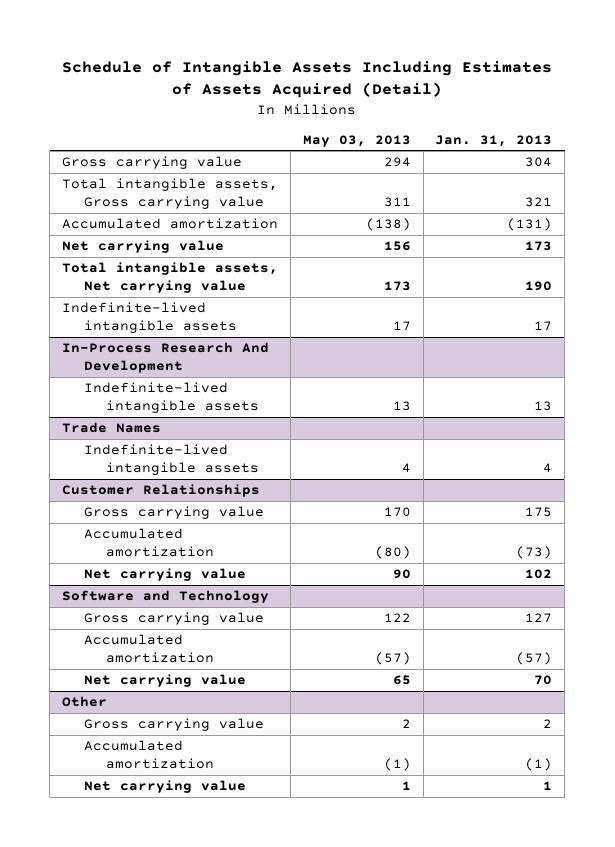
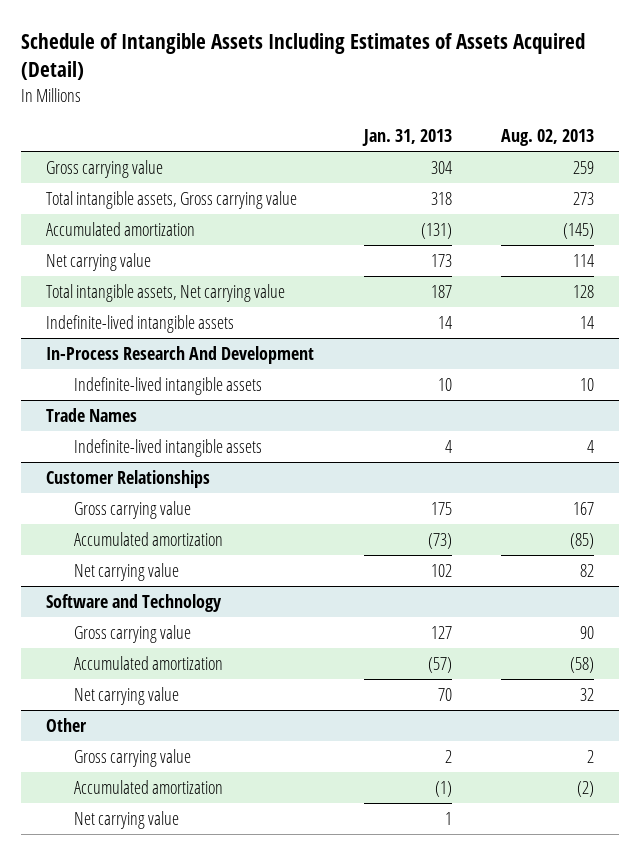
[302,134,411,147] May 03, 2013 -> none
none -> [501,129,595,147] Aug. 02, 2013
[525,197,553,208] 321 -> [430,191,452,205] 318
[525,281,553,292] 190 -> [430,284,452,298] 187
[534,321,553,332] 17 -> [437,315,452,329] 14
[534,401,553,412] 13 -> [437,377,452,391] 10

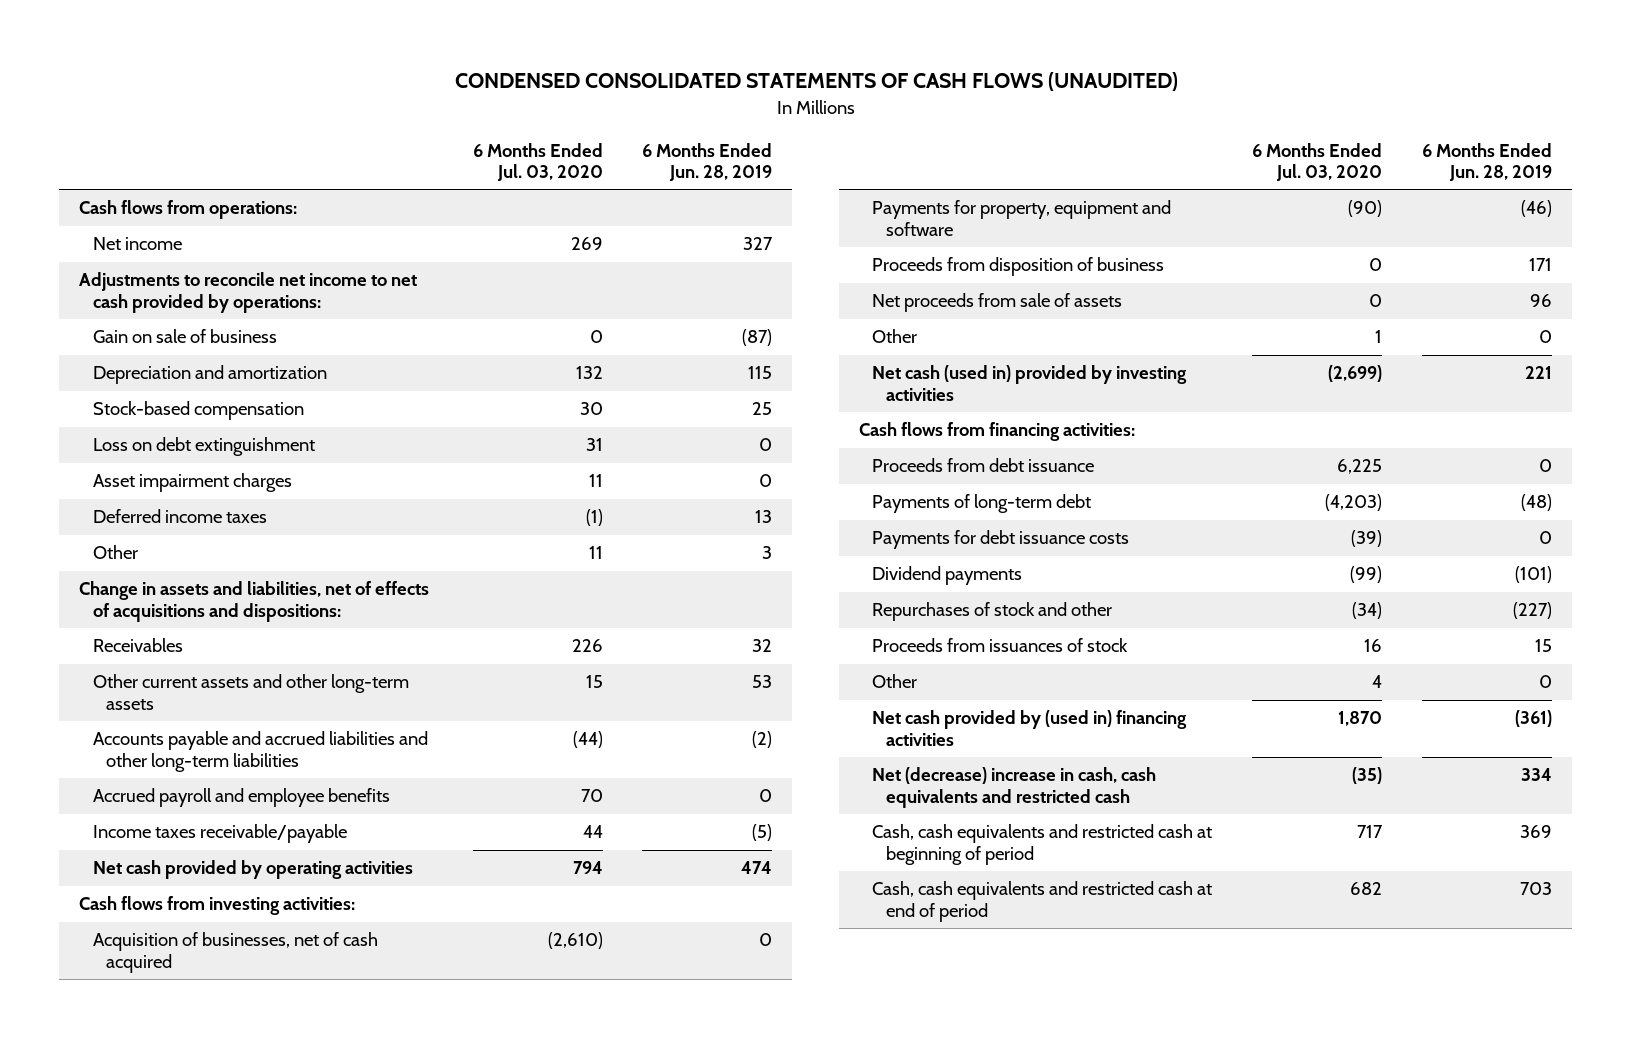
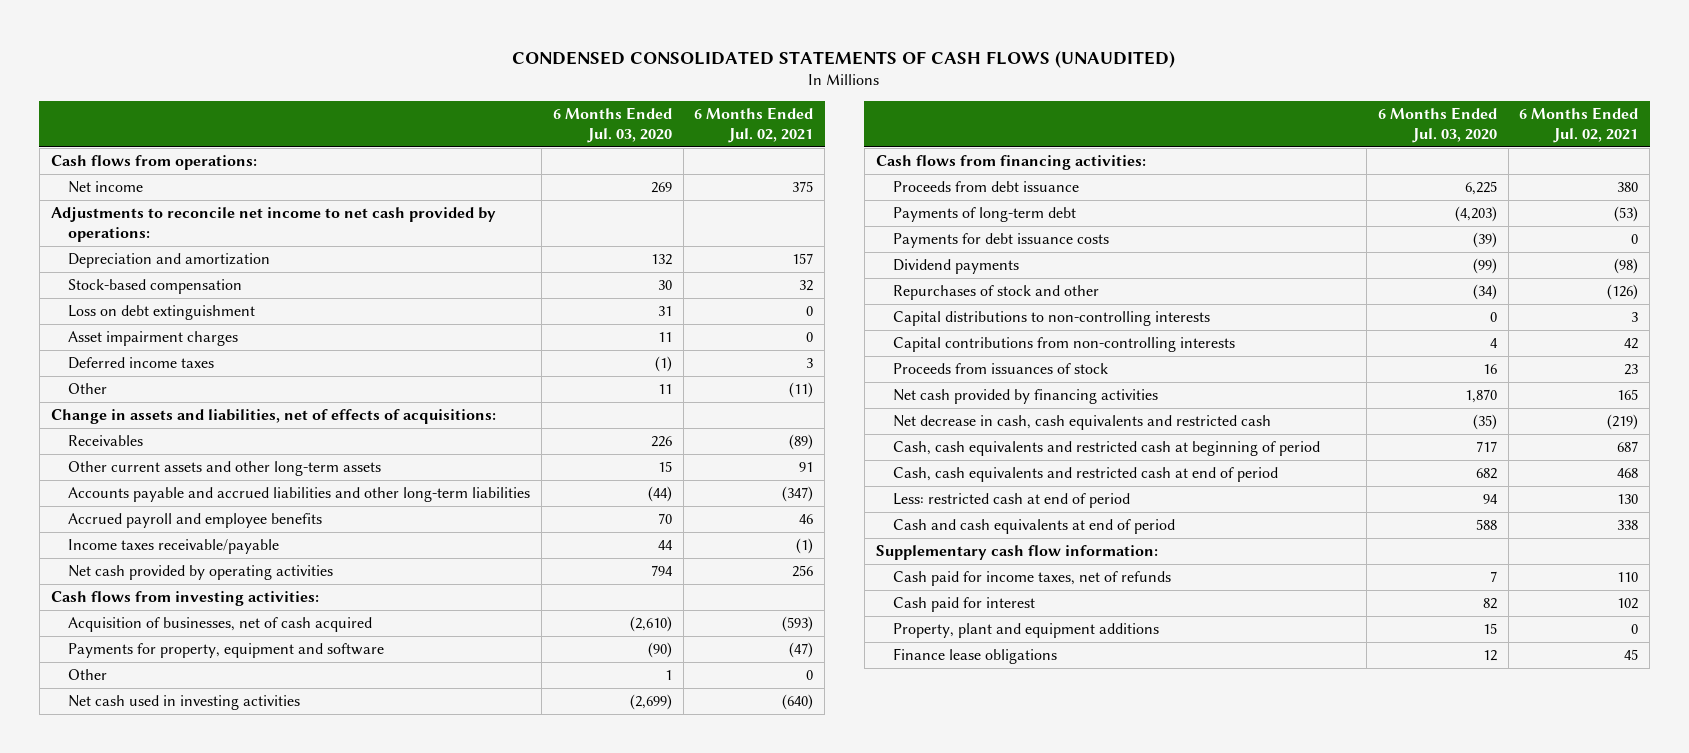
[642,142,773,182] 6 Months Ended Jun. 28, 2019 -> none
none -> [694,107,814,143] 6 Months Ended Jul. 02, 2021
[92,329,277,344] Gain on sale of business -> none
[79,581,430,623] Change in assets and liabilities, net of effects of acquisitions and dispositions: -> [50,409,496,425] Change in assets and liabilities, net of effects of acquisitions:
[872,257,1165,277] Proceeds from disposition of business -> none
[872,293,1123,313] Net proceeds from sale of assets -> none
[872,365,1188,402] Net cash (used in) provided by investing activities -> [68,695,301,711] Net cash used in investing activities
none -> [893,311,1211,327] Capital distributions to non-controlling interests
none -> [893,337,1236,353] Capital contributions from non-controlling interests
[872,674,918,689] Other -> none
[872,710,1188,747] Net cash provided by (used in) financing activities -> [893,389,1159,405] Net cash provided by financing activities
[872,767,1157,809] Net (decrease) increase in cash, cash equivalents and restricted cash -> [893,415,1272,431] Net decrease in cash, cash equivalents and restricted cash
none -> [893,493,1131,509] Less: restricted cash at end of period
none -> [893,519,1176,535] Cash and cash equivalents at end of period
none -> [875,545,1158,561] Supplementary cash flow information:
none -> [893,571,1172,587] Cash paid for income taxes, net of refunds
none -> [893,597,1036,613] Cash paid for interest
none -> [893,623,1160,639] Property, plant and equipment additions
none -> [893,648,1058,665] Finance lease obligations

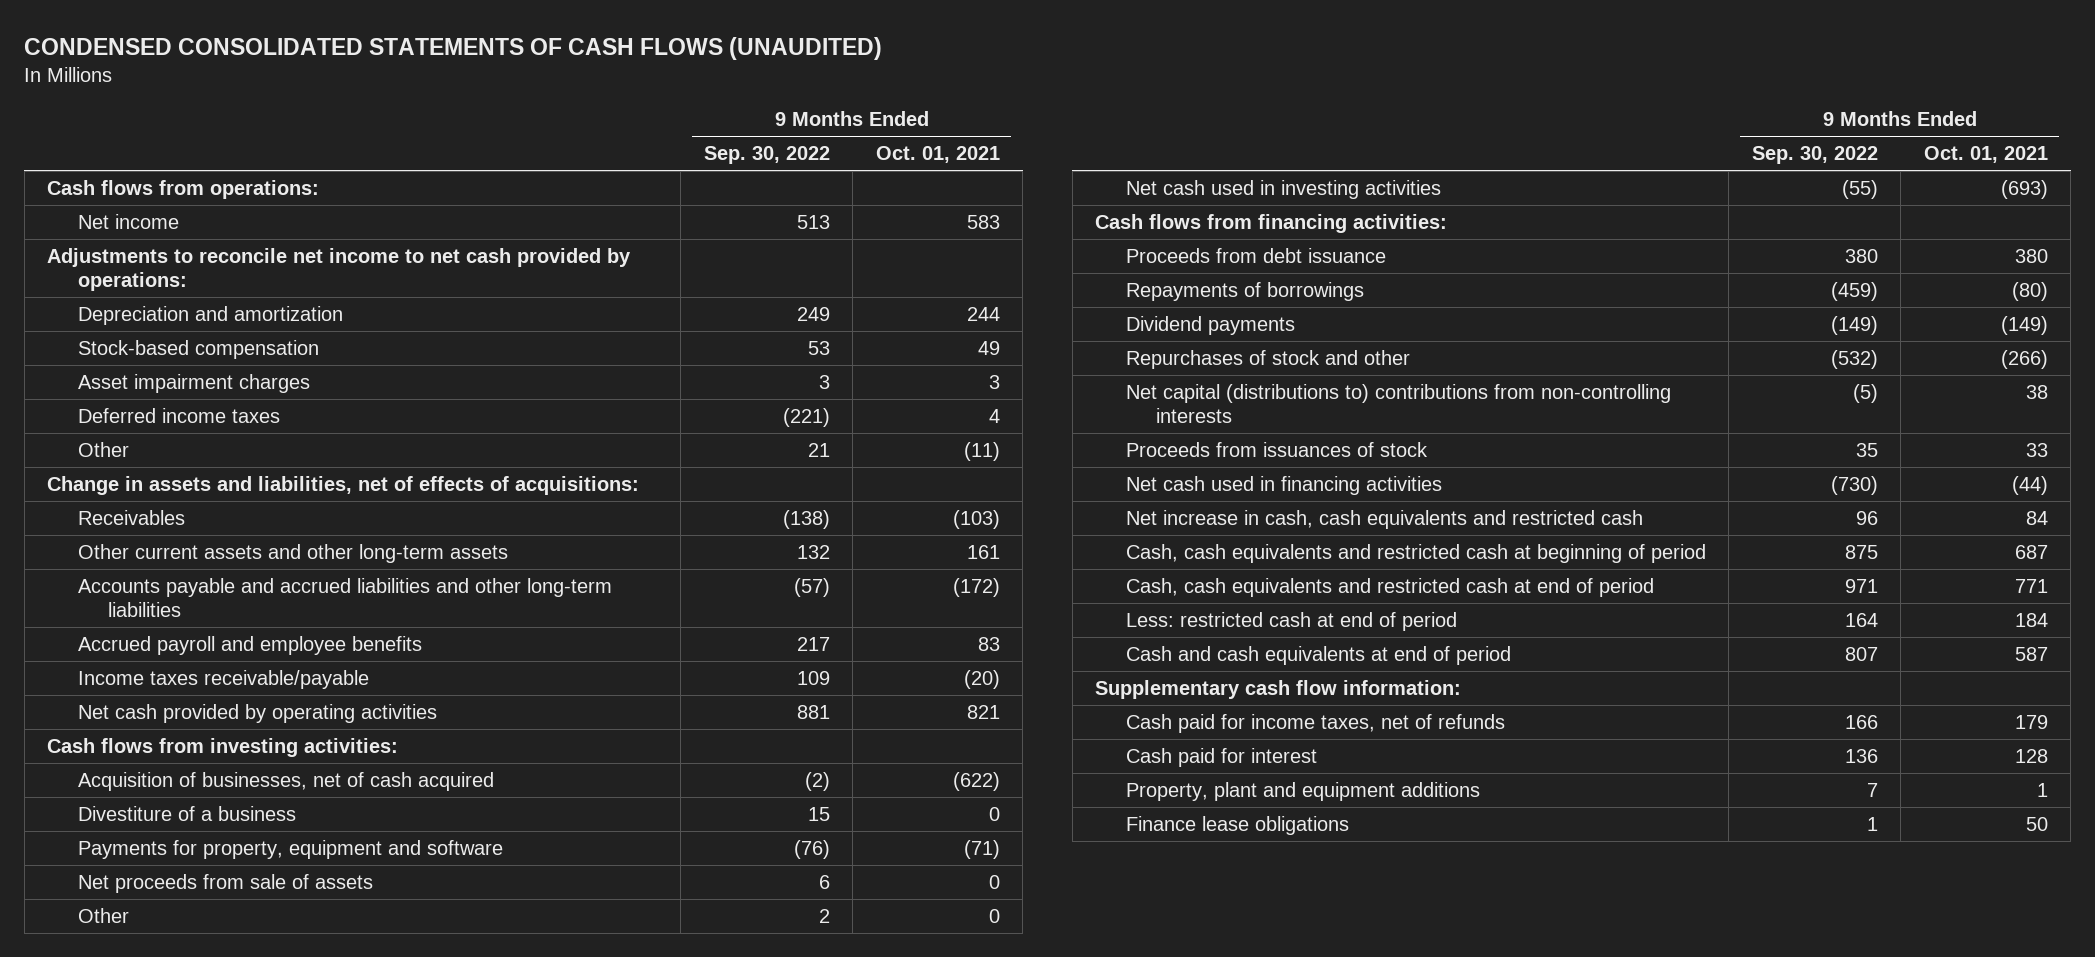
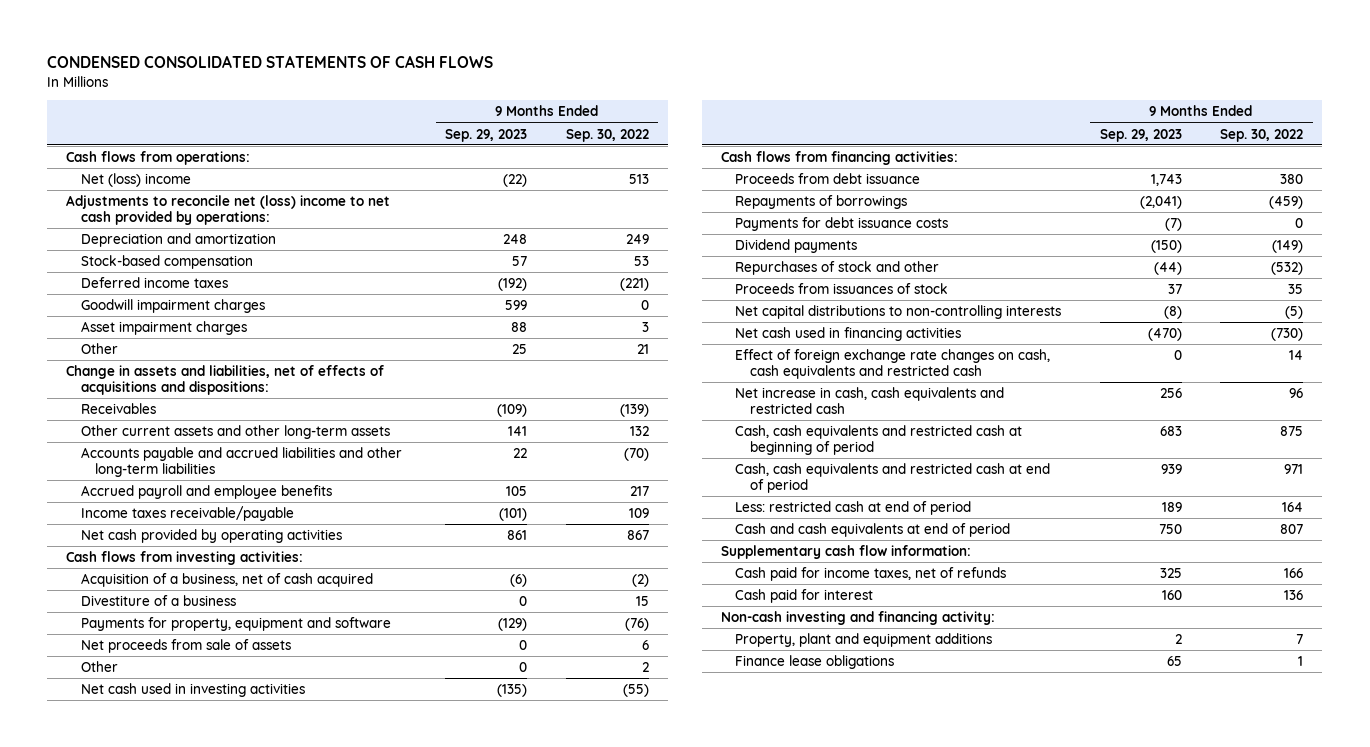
[24,37,883,61] CONDENSED CONSOLIDATED STATEMENTS OF CASH FLOWS (UNAUDITED) -> [47,55,494,69] CONDENSED CONSOLIDATED STATEMENTS OF CASH FLOWS
[875,146,1000,164] Oct. 01, 2021 -> none
none -> [445,128,528,142] Sep. 29, 2023
[77,213,179,229] Net income -> [80,172,191,187] Net (loss) income
[47,247,632,291] Adjustments to reconcile net income to net cash provided by operations: -> [66,194,391,226] Adjustments to reconcile net (loss) income to net cash provided by operations:
none -> [80,298,265,313] Goodwill impairment charges
[77,373,310,393] Asset impairment charges -> [80,320,247,335] Asset impairment charges
[47,475,640,495] Change in assets and liabilities, net of effects of acquisitions: -> [66,364,385,396] Change in assets and liabilities, net of effects of acquisitions and dispositions:
[782,509,830,529] (138) -> [619,403,649,417] (139)
[793,577,830,597] (57) -> [623,447,649,461] (70)
[796,704,830,719] 881 -> [626,529,649,540] 867
[77,771,494,791] Acquisition of businesses, net of cash acquired -> [80,572,373,587] Acquisition of a business, net of cash acquired
none -> [735,216,949,231] Payments for debt issuance costs
[1125,383,1671,423] Net capital (distributions to) contributions from non-controlling interests -> none
none -> [735,304,1062,319] Net capital distributions to non-controlling interests
none -> [735,348,1051,380] Effect of foreign exchange rate changes on cash, cash equivalents and restricted cash
none -> [720,610,995,625] Non-cash investing and financing activity:

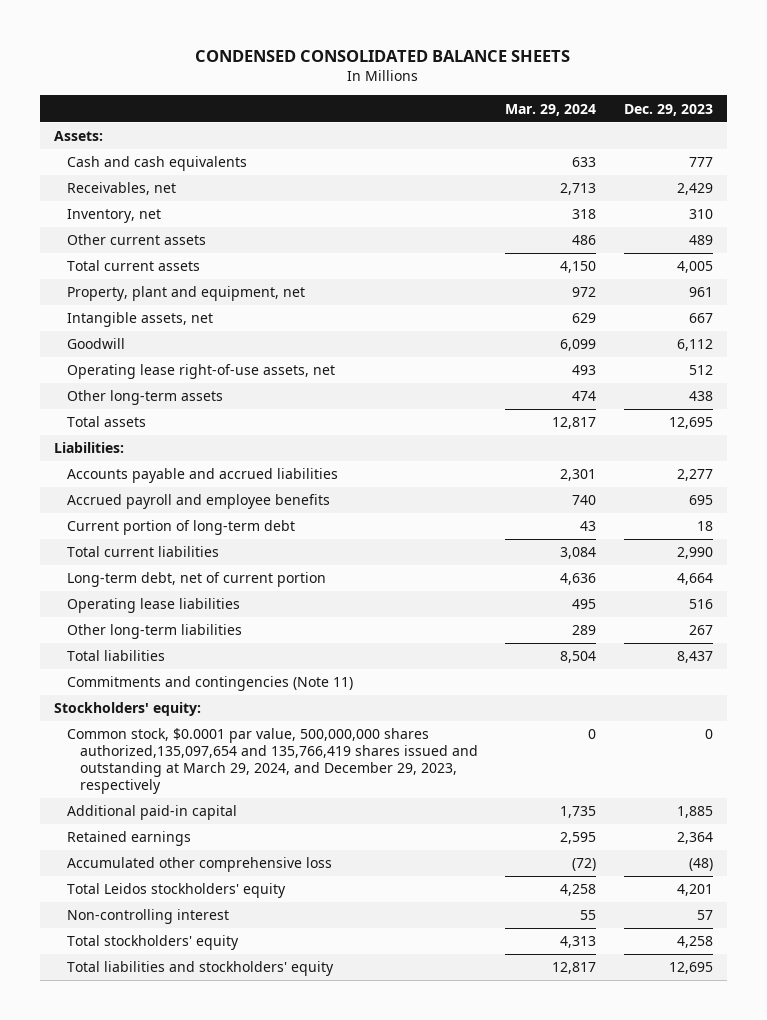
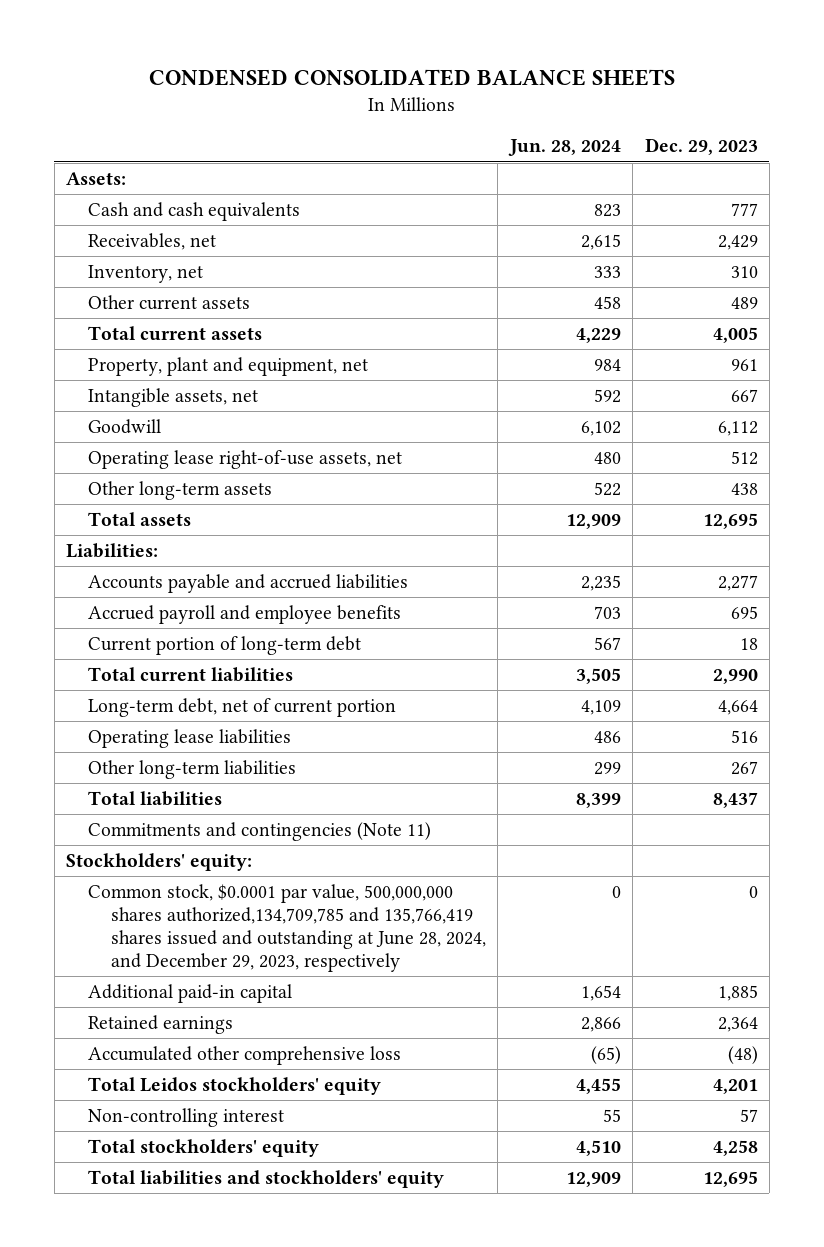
[505,103,597,116] Mar. 29, 2024 -> none
none -> [507,139,621,157] Jun. 28, 2024
[66,728,478,795] Common stock, $0.0001 par value, 500,000,000 shares authorized,135,097,654 and 135,766,419 shares issued and outstanding at March 29, 2024, and December 29, 2023, respectively -> [88,883,486,973] Common stock, $0.0001 par value, 500,000,000 shares authorized,134,709,785 and 135,766,419 shares issued and outstanding at June 28, 2024, and December 29, 2023, respectively

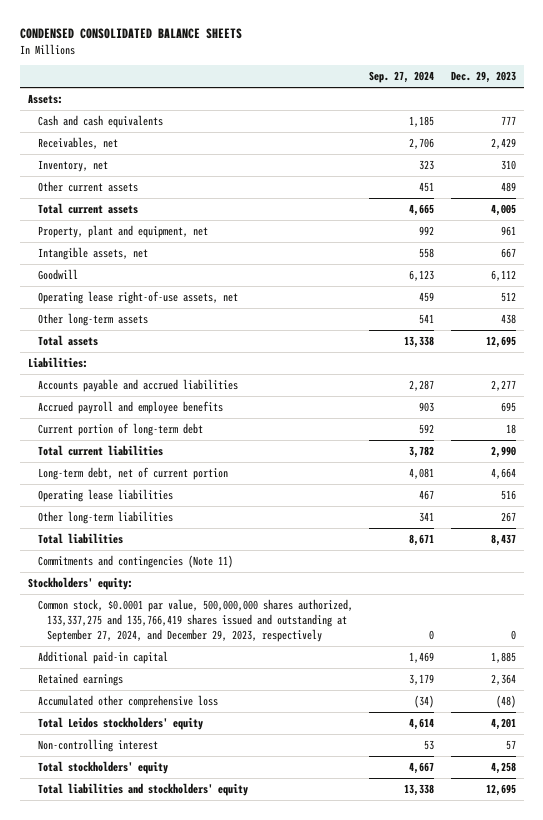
[507,139,621,157] Jun. 28, 2024 -> none
none -> [369,71,435,84] Sep. 27, 2024
[88,883,486,973] Common stock, $0.0001 par value, 500,000,000 shares authorized,134,709,785 and 135,766,419 shares issued and outstanding at June 28, 2024, and December 29, 2023, respectively -> [37,599,353,643] Common stock, $0.0001 par value, 500,000,000 shares authorized, 133,337,275 and 135,766,419 shares issued and outstanding at September 27, 2024, and December 29, 2023, respectively

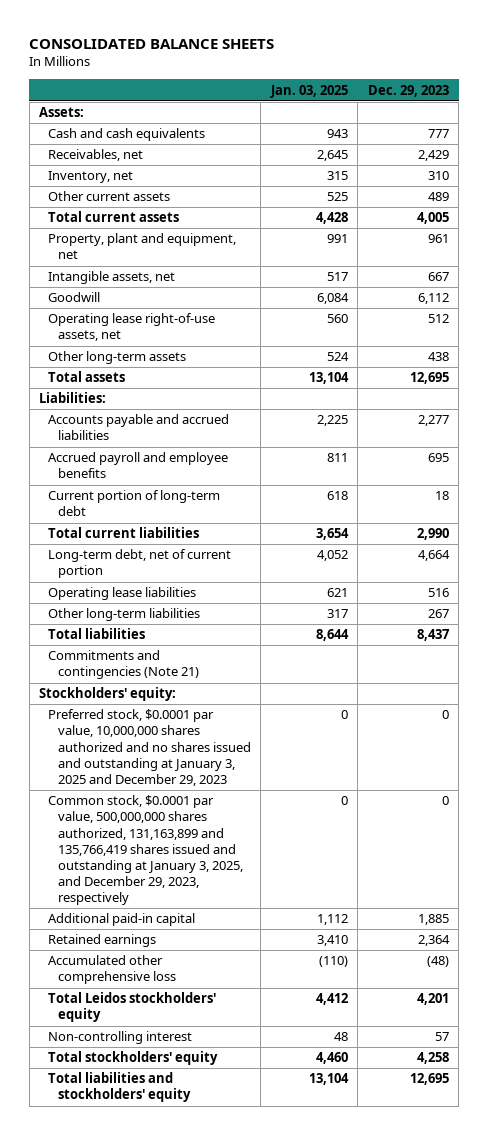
[19,27,242,39] CONDENSED CONSOLIDATED BALANCE SHEETS -> [29,39,275,50] CONSOLIDATED BALANCE SHEETS
[369,71,435,84] Sep. 27, 2024 -> none
none -> [269,84,348,98] Jan. 03, 2025
[37,555,233,569] Commitments and contingencies (Note 11) -> [48,650,199,680] Commitments and contingencies (Note 21)
none -> [48,709,251,786] Preferred stock, $0.0001 par value, 10,000,000 shares authorized and no shares issued and outstanding at January 3, 2025 and December 29, 2023
[37,599,353,643] Common stock, $0.0001 par value, 500,000,000 shares authorized, 133,337,275 and 135,766,419 shares issued and outstanding at September 27, 2024, and December 29, 2023, respectively -> [48,795,243,906] Common stock, $0.0001 par value, 500,000,000 shares authorized, 131,163,899 and 135,766,419 shares issued and outstanding at January 3, 2025, and December 29, 2023, respectively

